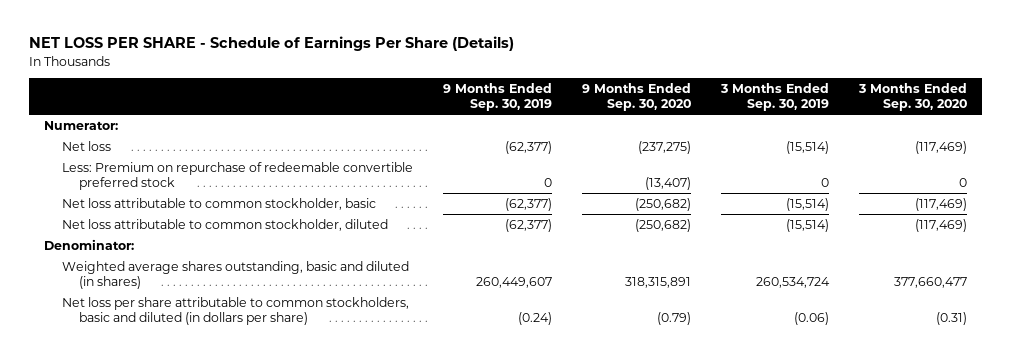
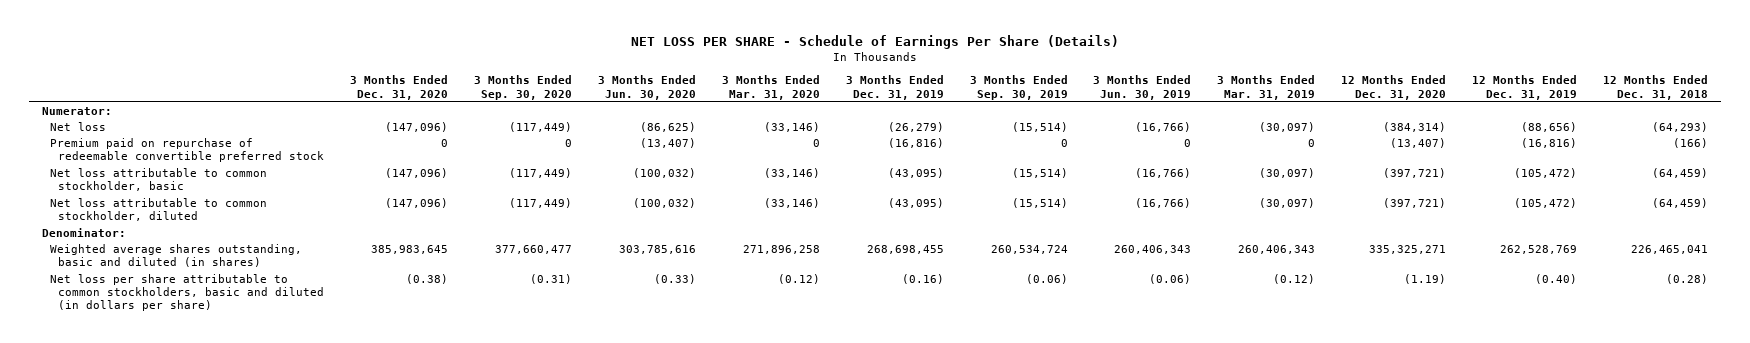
[442,82,552,112] 9 Months Ended Sep. 30, 2019 -> none
[581,82,691,112] 9 Months Ended Sep. 30, 2020 -> none
none -> [350,75,449,100] 3 Months Ended Dec. 31, 2020
none -> [597,75,696,100] 3 Months Ended Jun. 30, 2020
none -> [721,75,820,100] 3 Months Ended Mar. 31, 2020
none -> [845,75,944,100] 3 Months Ended Dec. 31, 2019
none -> [1093,75,1192,100] 3 Months Ended Jun. 30, 2019
none -> [1217,75,1316,100] 3 Months Ended Mar. 31, 2019
none -> [1341,75,1447,100] 12 Months Ended Dec. 31, 2020
none -> [1472,75,1578,100] 12 Months Ended Dec. 31, 2019
none -> [1603,75,1709,100] 12 Months Ended Dec. 31, 2018
[915,140,968,154] (117,469) -> [508,122,572,133] (117,449)
[61,161,413,191] Less: Premium on repurchase of redeemable convertible preferred stock -> [49,138,325,163] Premium paid on repurchase of redeemable convertible preferred stock
[915,197,968,211] (117,469) -> [508,168,572,179] (117,449)
[915,218,968,232] (117,469) -> [508,198,572,209] (117,449)

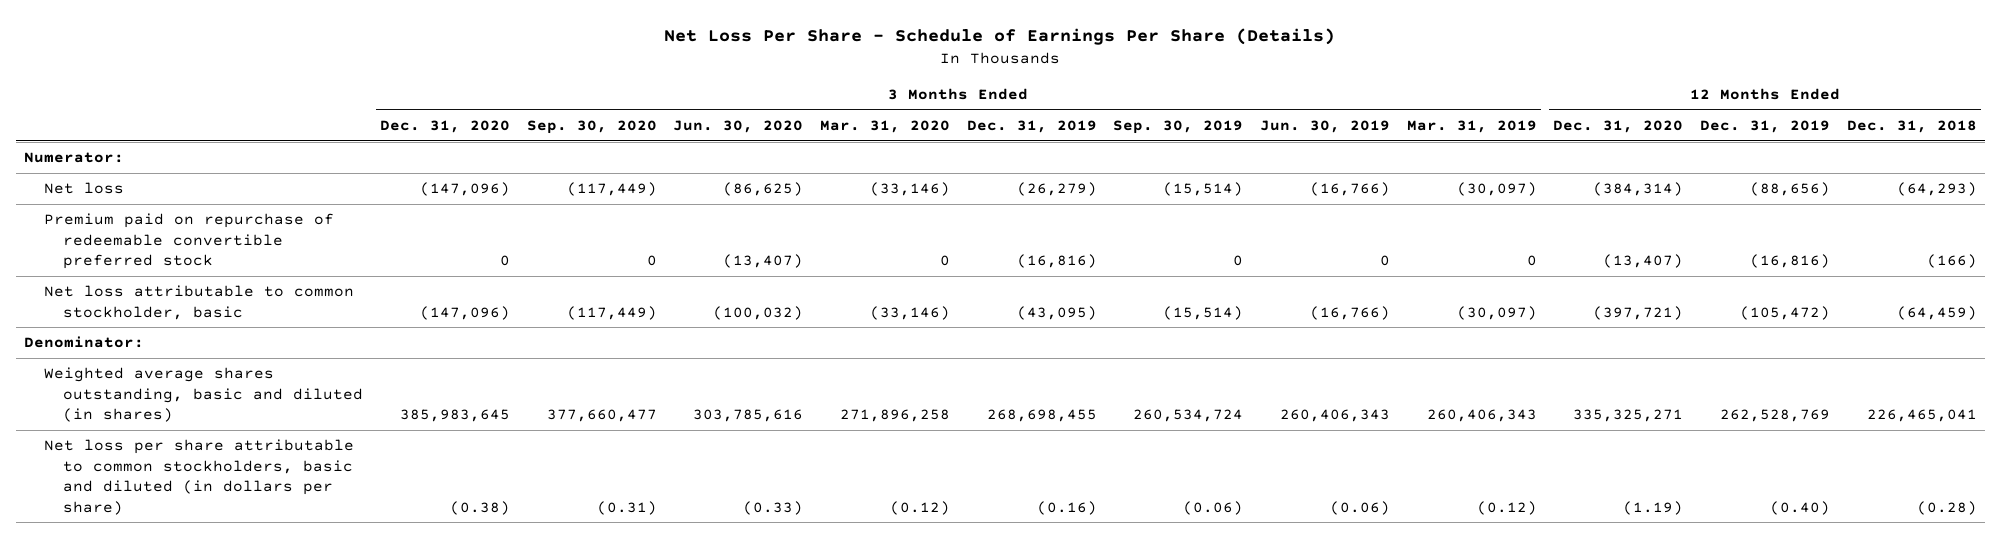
[630,35,1119,50] NET LOSS PER SHARE - Schedule of Earnings Per Share (Details) -> [664,28,1336,46] Net Loss Per Share - Schedule of Earnings Per Share (Details)
[49,198,267,222] Net loss attributable to common stockholder, diluted -> none

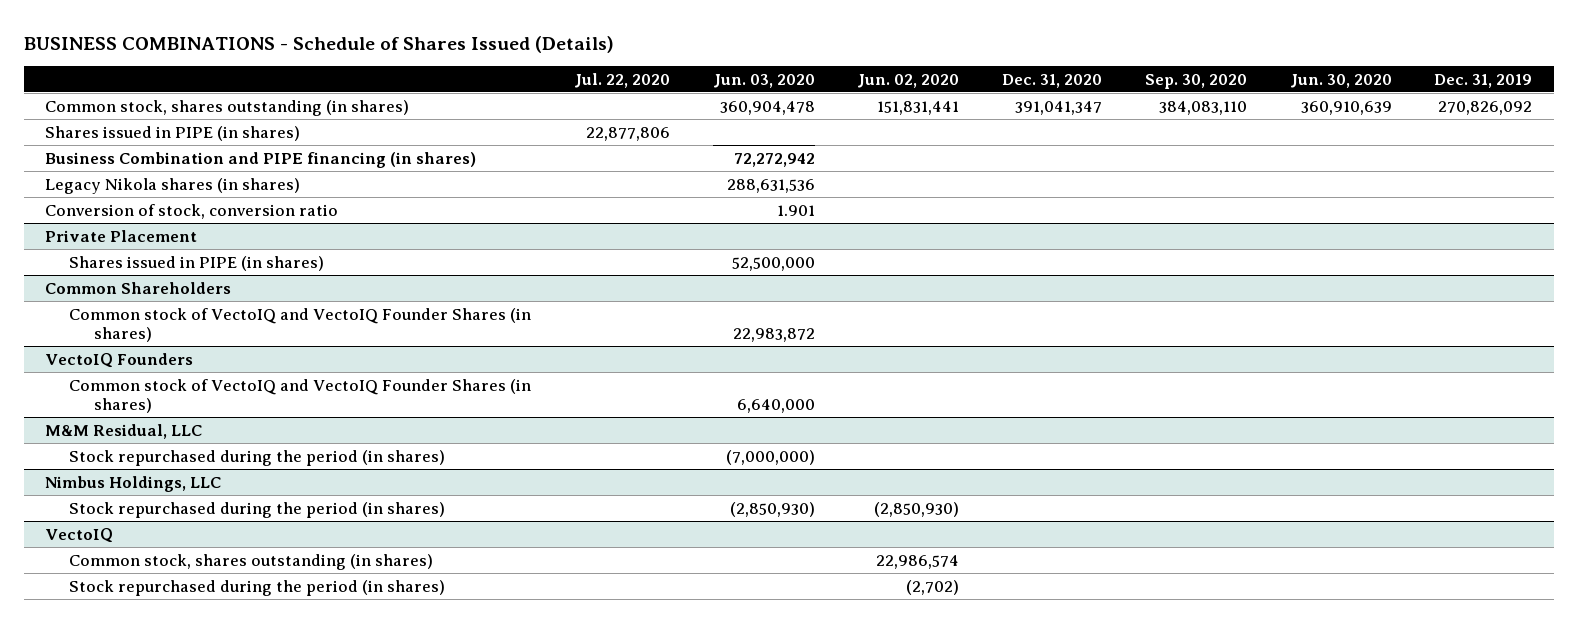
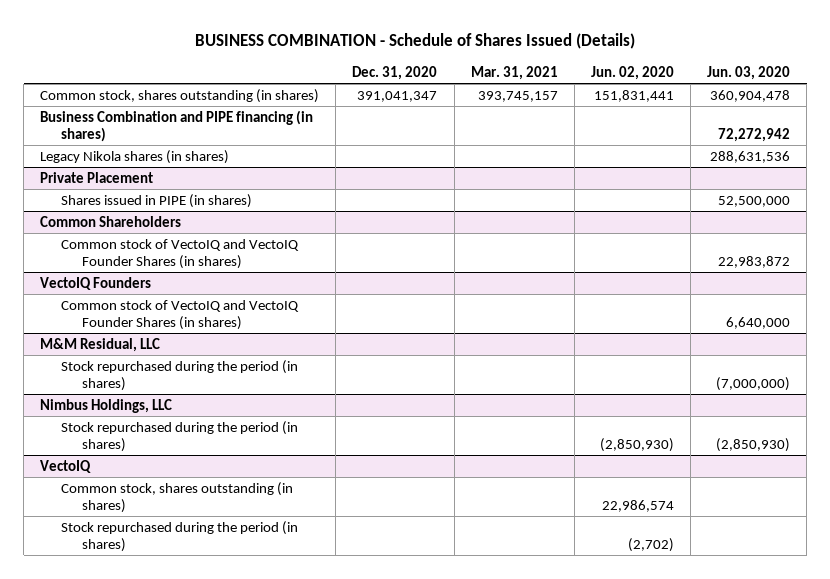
[23,35,614,53] BUSINESS COMBINATIONS - Schedule of Shares Issued (Details) -> [195,33,636,50] BUSINESS COMBINATION - Schedule of Shares Issued (Details)
[574,72,671,88] Jul. 22, 2020 -> none
[1144,73,1247,89] Sep. 30, 2020 -> none
[1289,73,1392,88] Jun. 30, 2020 -> none
[1434,73,1533,88] Dec. 31, 2019 -> none
none -> [470,66,558,81] Mar. 31, 2021
[45,125,301,141] Shares issued in PIPE (in shares) -> none
[45,203,339,219] Conversion of stock, conversion ratio -> none

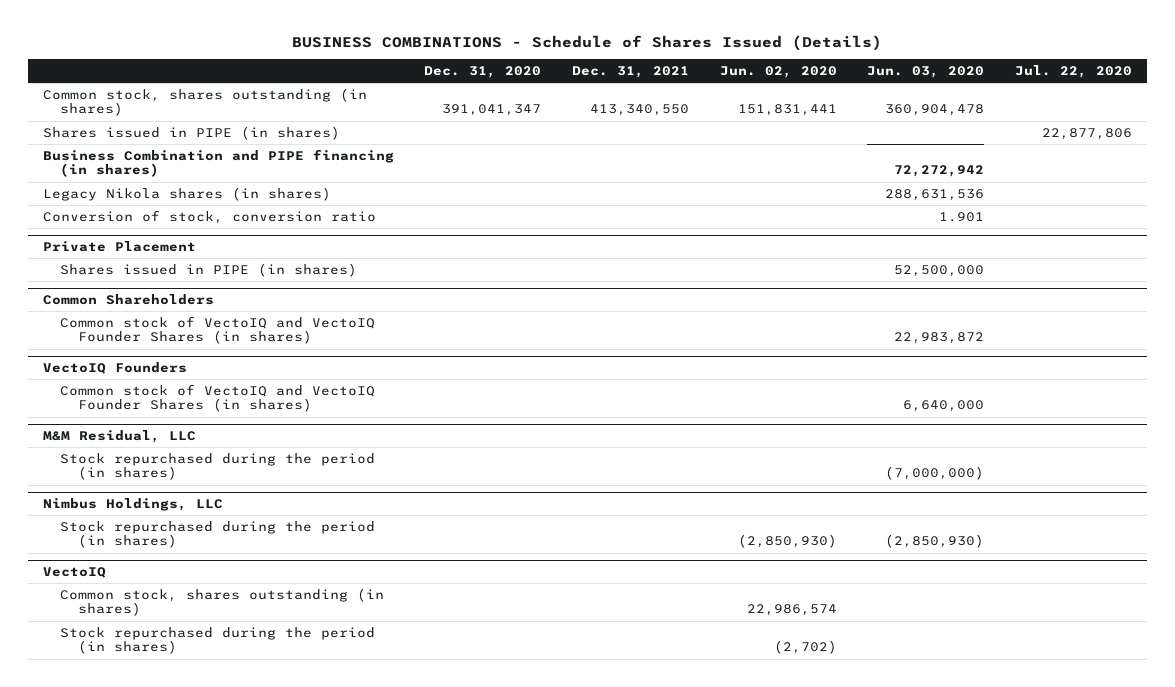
[195,33,636,50] BUSINESS COMBINATION - Schedule of Shares Issued (Details) -> [292,34,883,51] BUSINESS COMBINATIONS - Schedule of Shares Issued (Details)
[470,66,558,81] Mar. 31, 2021 -> none
none -> [572,66,690,79] Dec. 31, 2021
none -> [1014,65,1132,79] Jul. 22, 2020
none -> [42,125,340,140] Shares issued in PIPE (in shares)
none -> [42,209,376,224] Conversion of stock, conversion ratio

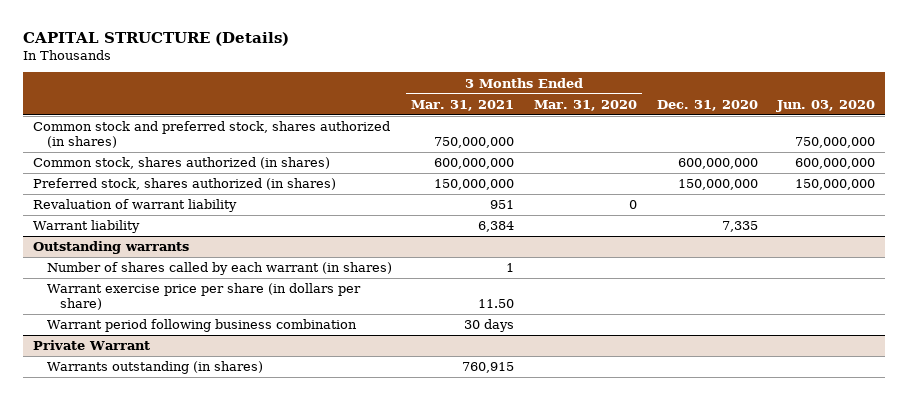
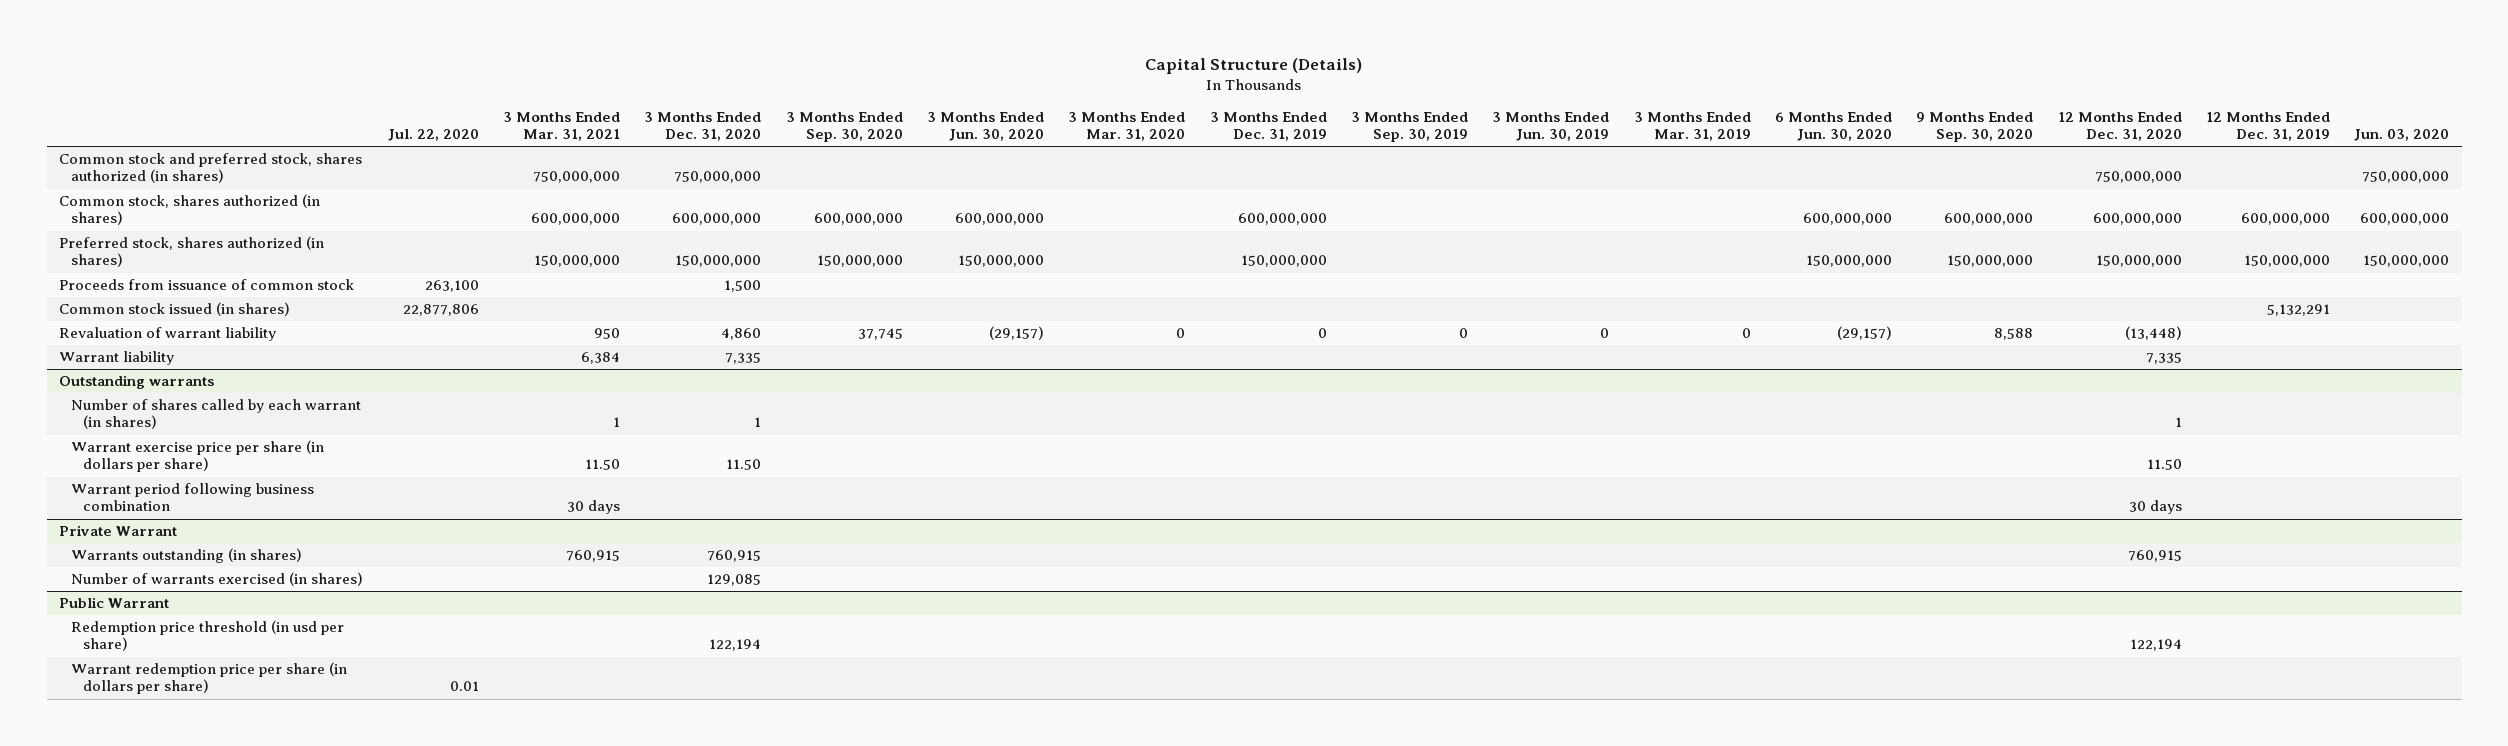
[23,31,290,46] CAPITAL STRUCTURE (Details) -> [1145,57,1363,74] Capital Structure (Details)
[656,99,758,111] Dec. 31, 2020 -> none
none -> [387,128,479,141] Jul. 22, 2020
none -> [644,111,762,141] 3 Months Ended Dec. 31, 2020
none -> [785,111,903,142] 3 Months Ended Sep. 30, 2020
none -> [926,111,1044,141] 3 Months Ended Jun. 30, 2020
none -> [1209,111,1327,141] 3 Months Ended Dec. 31, 2019
none -> [1350,111,1468,142] 3 Months Ended Sep. 30, 2019
none -> [1492,111,1610,141] 3 Months Ended Jun. 30, 2019
none -> [1633,111,1751,141] 3 Months Ended Mar. 31, 2019
none -> [1774,111,1892,141] 6 Months Ended Jun. 30, 2020
none -> [1916,111,2034,142] 9 Months Ended Sep. 30, 2020
none -> [2057,111,2182,141] 12 Months Ended Dec. 31, 2020
none -> [2206,111,2331,141] 12 Months Ended Dec. 31, 2019
none -> [58,279,354,291] Proceeds from issuance of common stock
none -> [58,302,290,317] Common stock issued (in shares)
[490,200,515,210] 951 -> [593,328,620,340] 950
none -> [71,572,364,587] Number of warrants exercised (in shares)
none -> [58,597,169,609] Public Warrant
none -> [71,620,345,652] Redemption price threshold (in usd per share)
none -> [71,662,348,695] Warrant redemption price per share (in dollars per share)

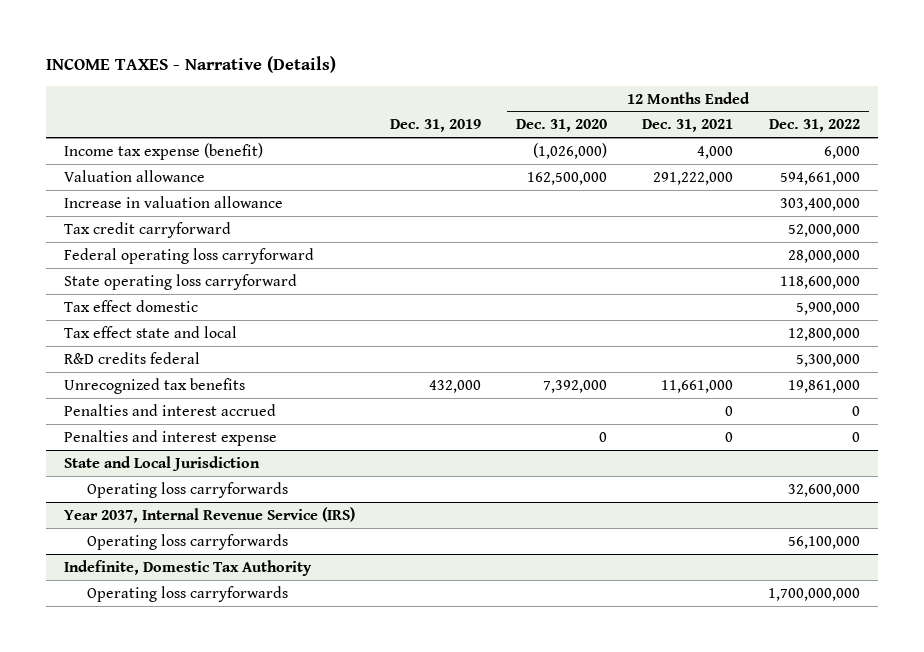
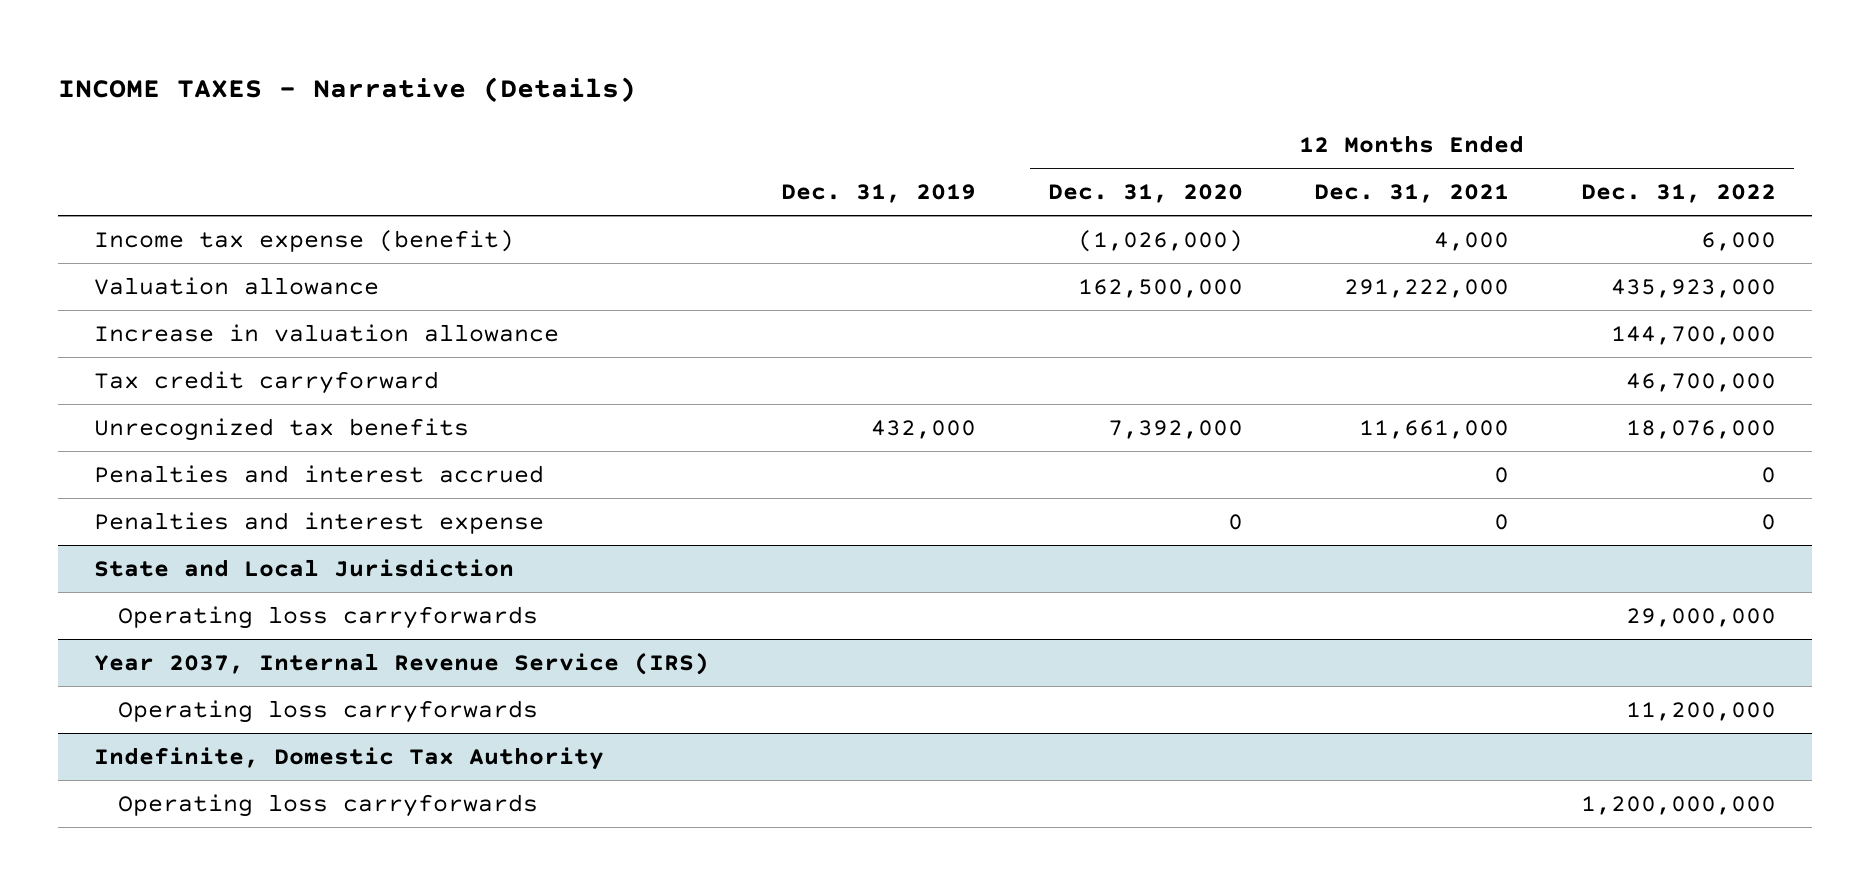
[63,247,314,264] Federal operating loss carryforward -> none
[63,273,297,290] State operating loss carryforward -> none
[63,299,198,312] Tax effect domestic -> none
[63,325,237,338] Tax effect state and local -> none
[63,351,200,364] R&D credits federal -> none
[780,171,861,185] 594,661,000 -> [1611,278,1777,298] 435,923,000
[780,197,861,211] 303,400,000 -> [1611,325,1777,345] 144,700,000
[788,223,861,237] 52,000,000 -> [1626,372,1777,392] 46,700,000
[788,379,861,393] 19,861,000 -> [1626,419,1777,439] 18,076,000
[788,483,861,497] 32,600,000 -> [1626,607,1777,627] 29,000,000
[788,535,861,549] 56,100,000 -> [1626,701,1777,721] 11,200,000
[768,587,861,601] 1,700,000,000 -> [1581,795,1777,815] 1,200,000,000

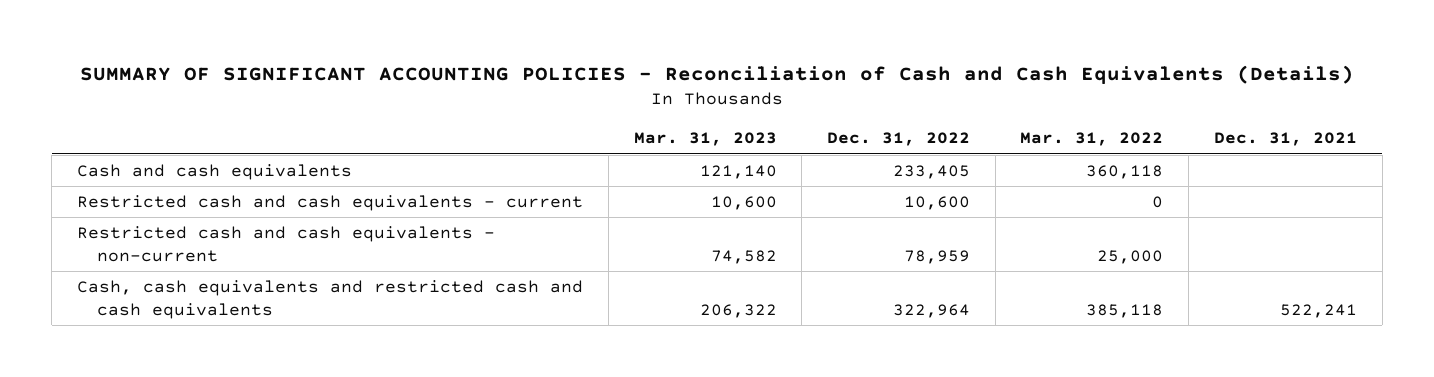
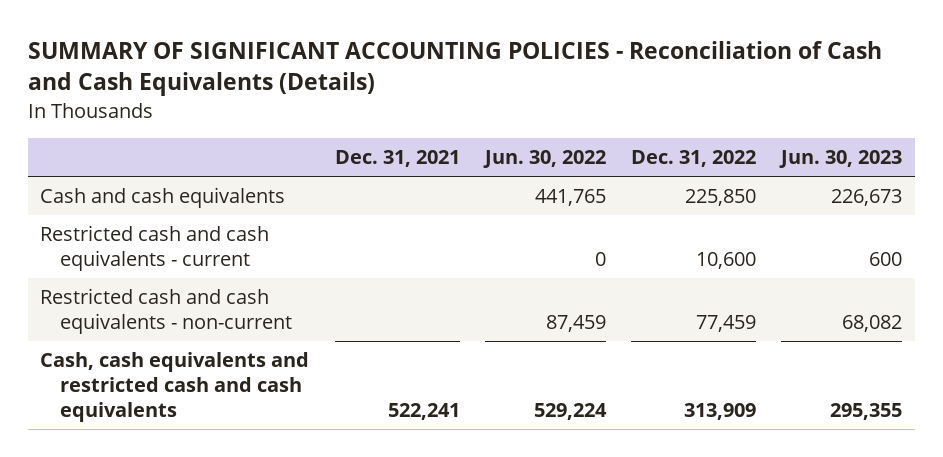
[633,132,777,147] Mar. 31, 2023 -> none
[1020,132,1164,147] Mar. 31, 2022 -> none
none -> [482,150,606,169] Jun. 30, 2022
none -> [779,150,903,169] Jun. 30, 2023
[893,164,971,179] 233,405 -> [685,189,757,207] 225,850
[904,249,971,264] 78,959 -> [696,315,757,333] 77,459
[893,303,971,318] 322,964 -> [684,402,757,420] 313,909

